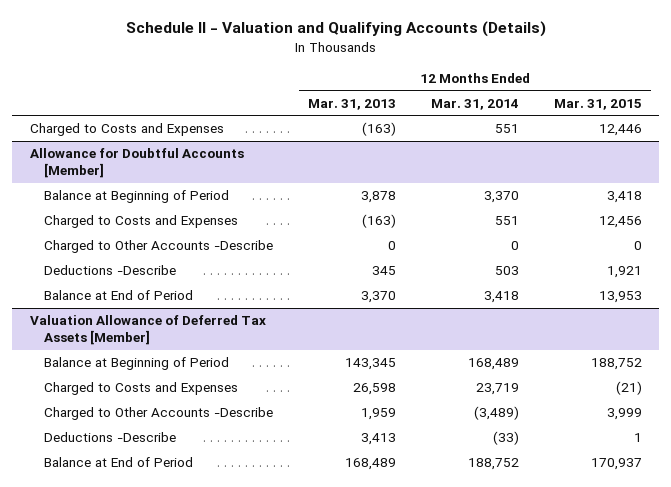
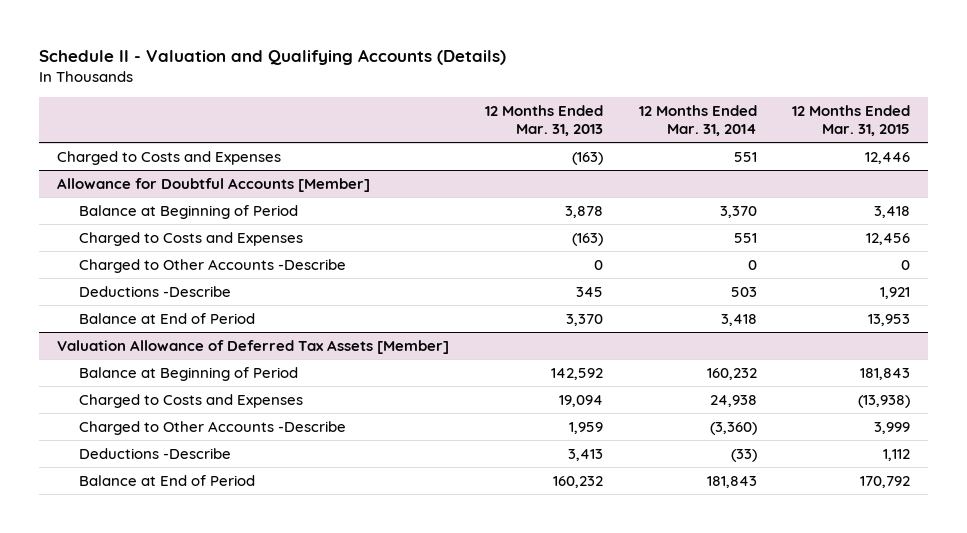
[344,358,396,371] 143,345 -> [550,367,603,380] 142,592
[467,358,519,371] 168,489 -> [706,367,757,380] 160,232
[590,358,642,371] 188,752 -> [860,367,911,380] 181,843
[352,383,396,396] 26,598 -> [558,394,603,407] 19,094
[475,383,519,396] 23,719 -> [709,394,757,407] 24,938
[615,381,642,396] (21) -> [858,394,911,408] (13,938)
[473,406,519,421] (3,489) -> [709,421,757,435] (3,360)
[633,433,642,443] 1 -> [883,448,911,461] 1,112
[344,458,396,471] 168,489 -> [552,475,603,488] 160,232
[467,458,519,471] 188,752 -> [706,475,757,488] 181,843
[590,458,642,471] 170,937 -> [860,475,911,488] 170,792

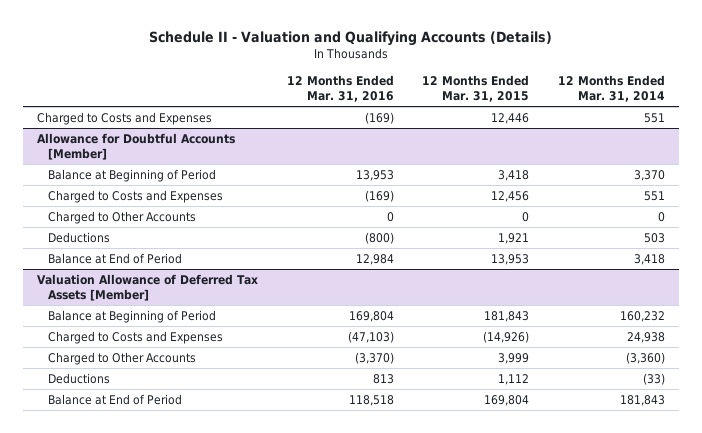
[484,104,603,136] 12 Months Ended Mar. 31, 2013 -> none
none -> [286,75,394,103] 12 Months Ended Mar. 31, 2016
[79,258,347,273] Charged to Other Accounts -Describe -> [48,210,197,224] Charged to Other Accounts
[79,285,232,297] Deductions -Describe -> [48,231,111,243] Deductions
[858,394,911,408] (13,938) -> [483,330,530,343] (14,926)
[79,420,347,435] Charged to Other Accounts -Describe -> [48,351,197,365] Charged to Other Accounts
[79,447,232,459] Deductions -Describe -> [48,372,111,384] Deductions
[860,475,911,488] 170,792 -> [484,394,530,406] 169,804

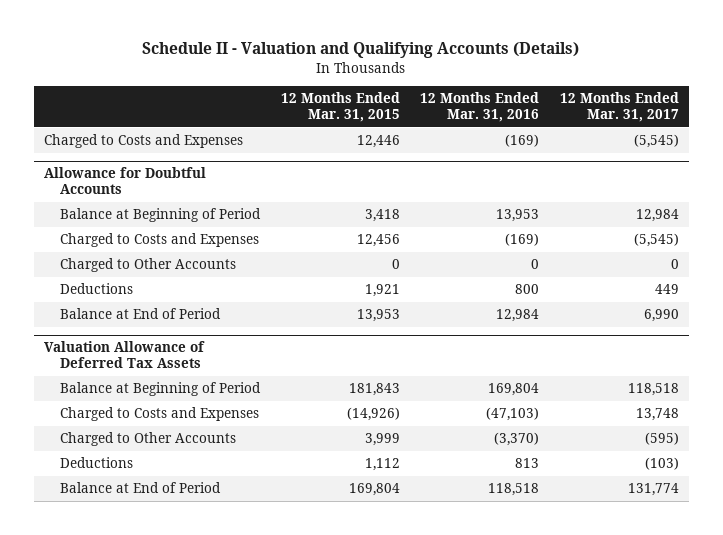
[557,75,665,103] 12 Months Ended Mar. 31, 2014 -> none
none -> [560,92,680,123] 12 Months Ended Mar. 31, 2017
[37,132,236,161] Allowance for Doubtful Accounts [Member] -> [43,167,206,195] Allowance for Doubtful Accounts
[364,231,394,244] (800) -> [515,284,540,295] 800
[37,273,259,302] Valuation Allowance of Deferred Tax Assets [Member] -> [43,341,205,369] Valuation Allowance of Deferred Tax Assets

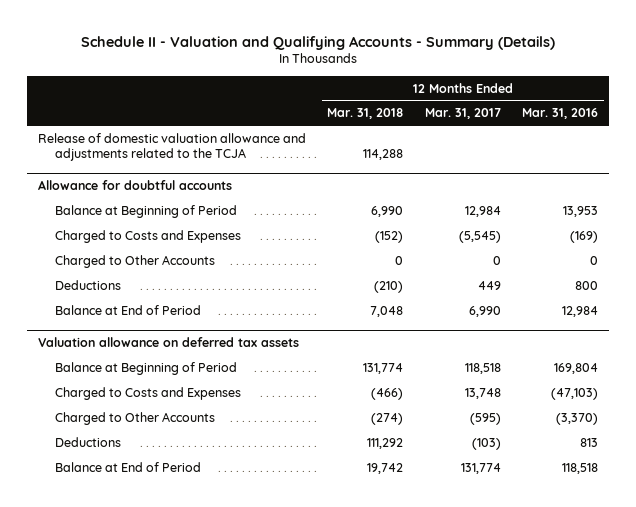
[142,42,580,59] Schedule II - Valuation and Qualifying Accounts (Details) -> [81,35,556,50] Schedule II - Valuation and Qualifying Accounts - Summary (Details)
[280,92,400,123] 12 Months Ended Mar. 31, 2015 -> none
none -> [327,108,404,120] Mar. 31, 2018
[43,134,243,149] Charged to Costs and Expenses -> none
none -> [37,132,306,162] Release of domestic valuation allowance and adjustments related to the TCJA
[43,167,206,195] Allowance for Doubtful Accounts -> [37,180,232,191] Allowance for doubtful accounts
[43,341,205,369] Valuation Allowance of Deferred Tax Assets -> [37,337,299,348] Valuation allowance on deferred tax assets

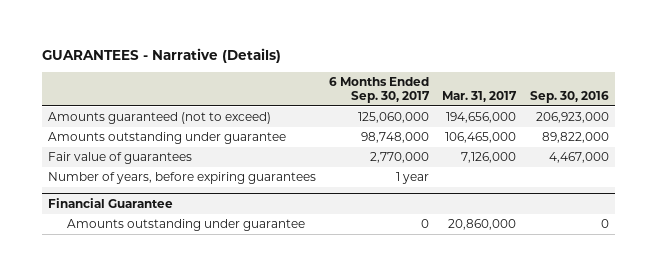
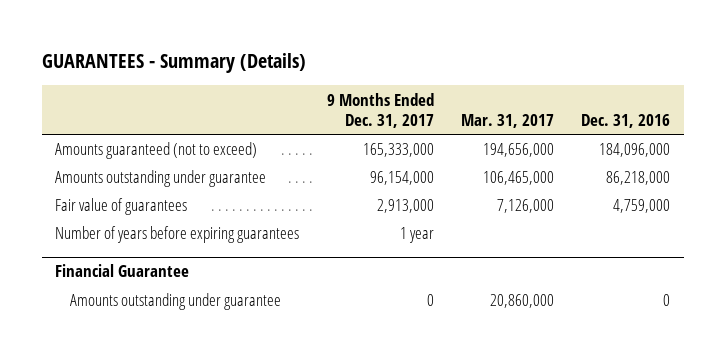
[41,48,281,64] GUARANTEES - Narrative (Details) -> [41,53,306,74] GUARANTEES - Summary (Details)
[329,77,431,103] 6 Months Ended Sep. 30, 2017 -> none
[529,90,609,103] Sep. 30, 2016 -> none
none -> [326,92,434,128] 9 Months Ended Dec. 31, 2017
none -> [580,113,670,128] Dec. 31, 2016
[48,172,317,185] Number of years, before expiring guarantees -> [55,226,300,244] Number of years before expiring guarantees

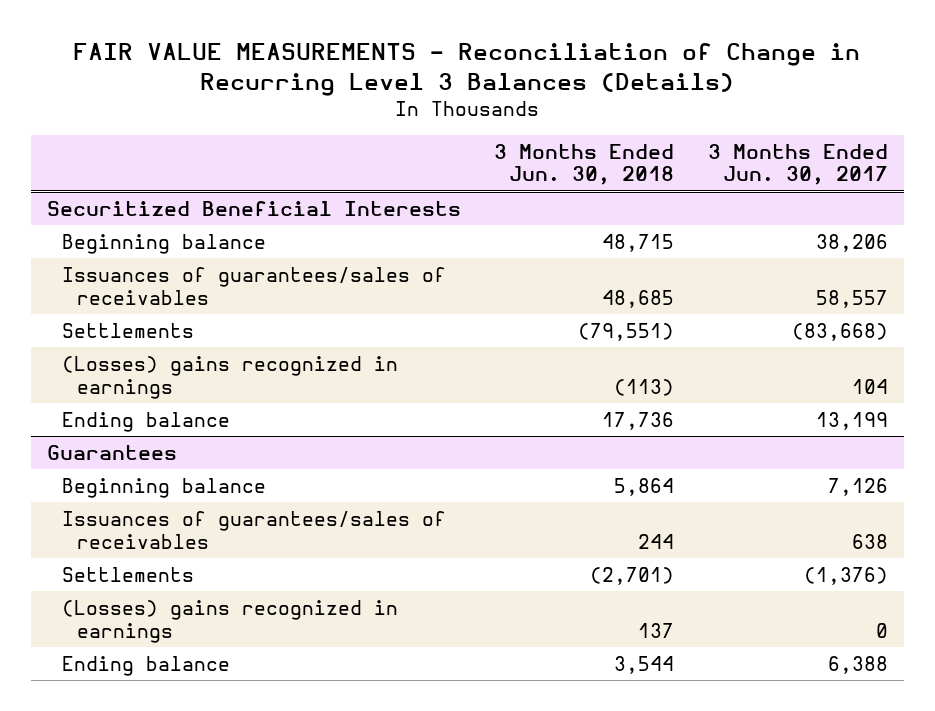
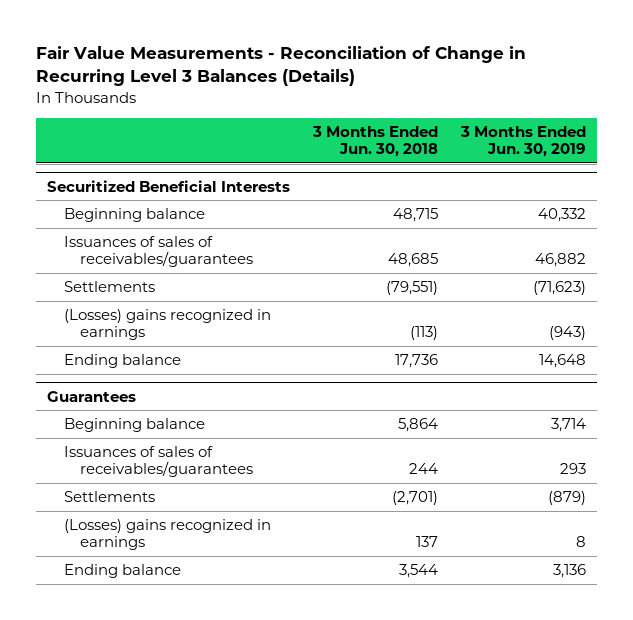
[73,43,861,96] FAIR VALUE MEASUREMENTS - Reconciliation of Change in Recurring Level 3 Balances (Details) -> [35,46,526,87] Fair Value Measurements - Reconciliation of Change in Recurring Level 3 Balances (Details)
[707,143,888,186] 3 Months Ended Jun. 30, 2017 -> none
none -> [459,125,586,158] 3 Months Ended Jun. 30, 2019
[62,266,447,305] Issuances of guarantees/sales of receivables -> [63,236,254,268] Issuances of sales of receivables/guarantees
[62,510,447,549] Issuances of guarantees/sales of receivables -> [63,446,254,478] Issuances of sales of receivables/guarantees

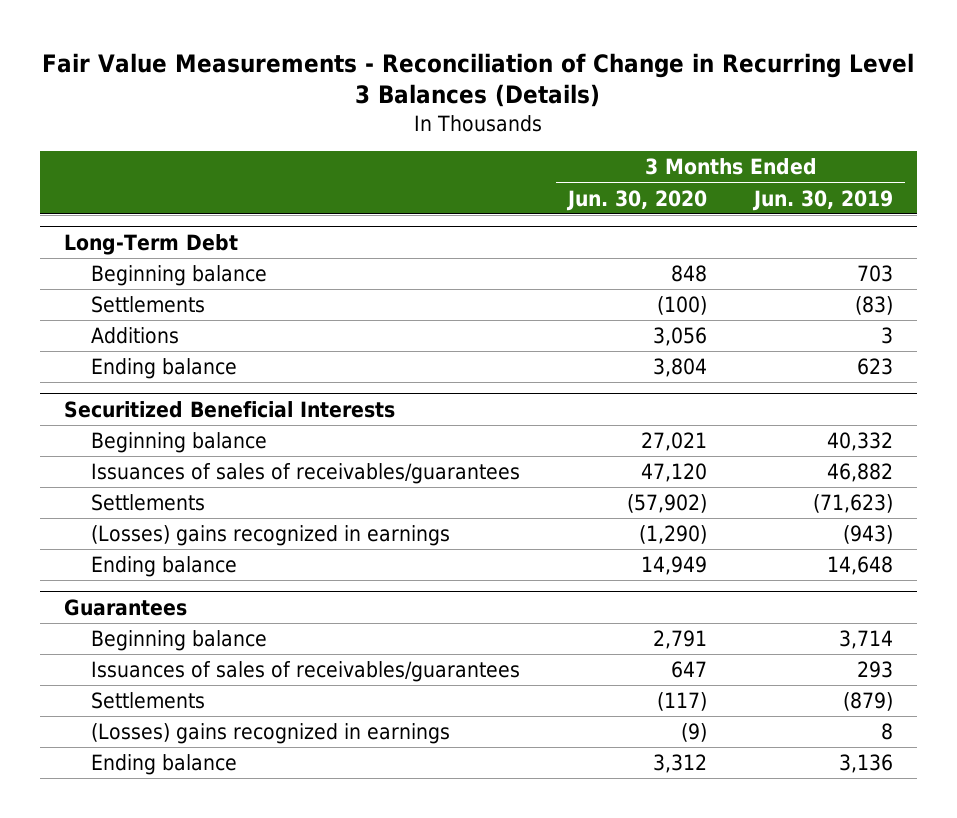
[312,125,439,158] 3 Months Ended Jun. 30, 2018 -> none
none -> [565,189,707,211] Jun. 30, 2020
none -> [63,234,238,256] Long-Term Debt
none -> [91,265,268,287] Beginning balance
none -> [91,296,206,314] Settlements
none -> [91,327,180,345] Additions
none -> [91,358,238,380] Ending balance

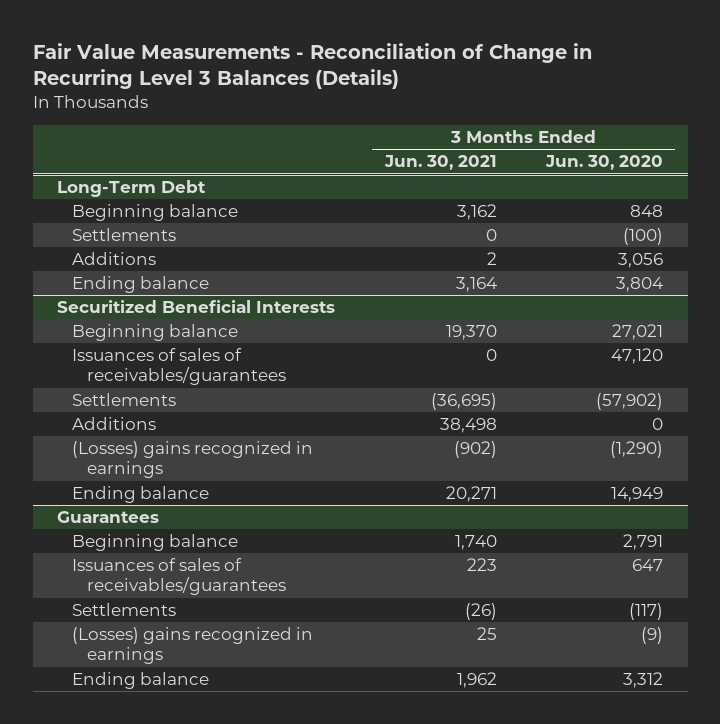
[752,189,894,211] Jun. 30, 2019 -> none
none -> [383,155,497,171] Jun. 30, 2021
none -> [72,417,157,431] Additions

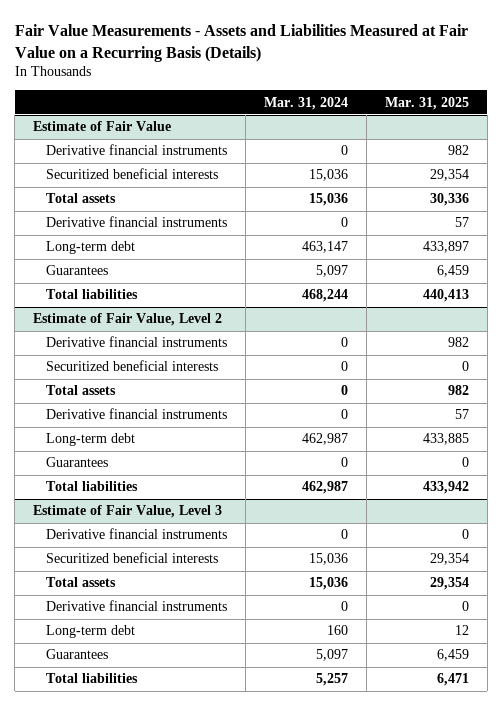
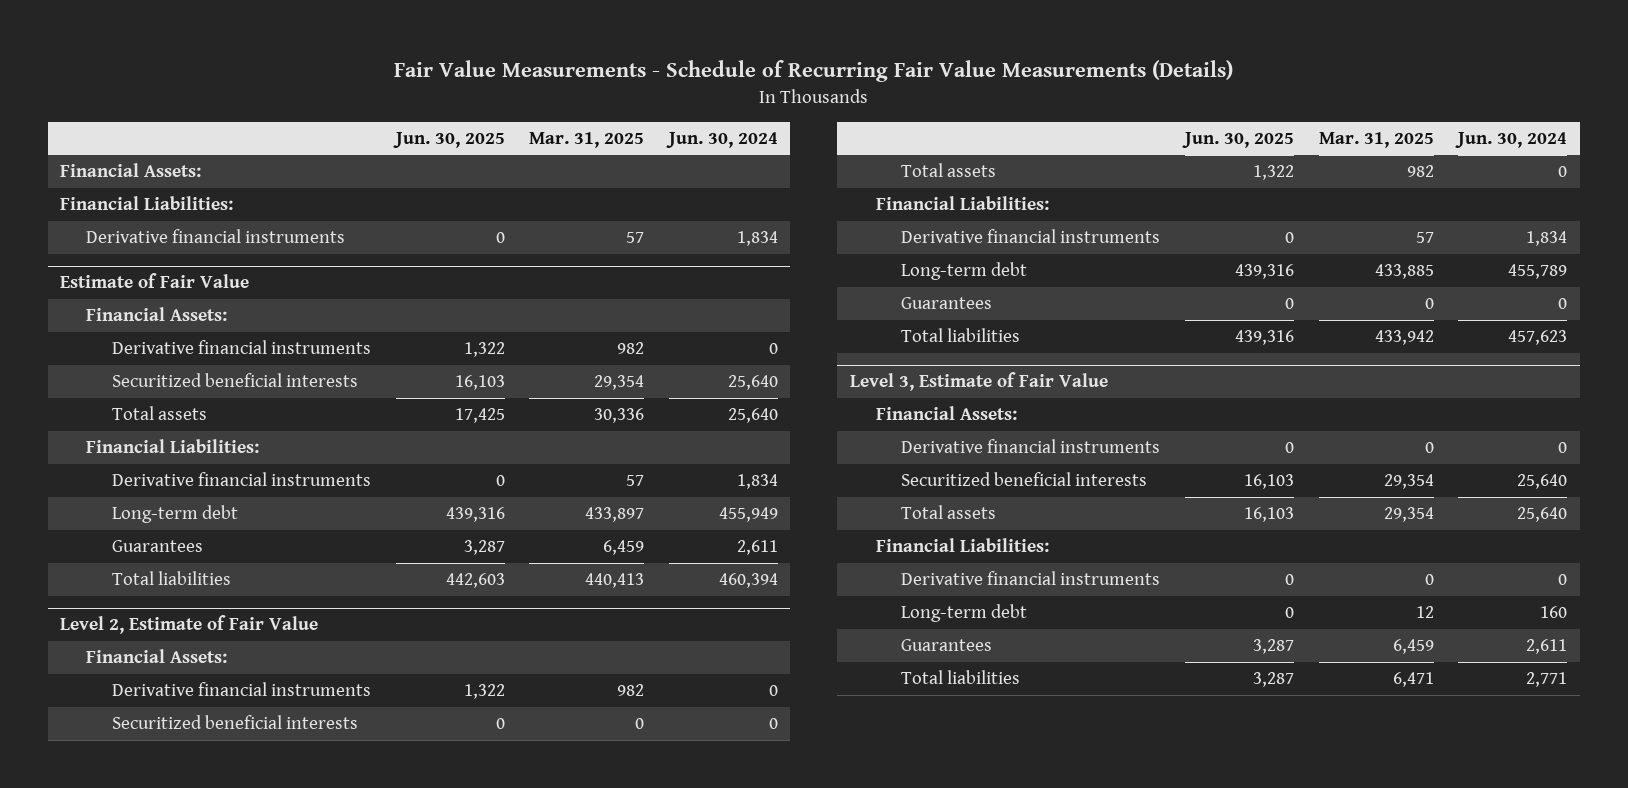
[14,24,468,62] Fair Value Measurements - Assets and Liabilities Measured at Fair Value on a Recurring Basis (Details) -> [393,60,1233,83] Fair Value Measurements - Schedule of Recurring Fair Value Measurements (Details)
[263,96,348,110] Mar. 31, 2024 -> none
none -> [392,131,505,148] Jun. 30, 2025
none -> [665,131,778,148] Jun. 30, 2024
none -> [60,163,202,178] Financial Assets:
none -> [60,196,234,211] Financial Liabilities:
none -> [86,229,346,244] Derivative financial instruments
none -> [86,307,228,322] Financial Assets:
none -> [86,439,260,454] Financial Liabilities:
[32,313,222,327] Estimate of Fair Value, Level 2 -> [60,615,319,635] Level 2, Estimate of Fair Value
none -> [86,649,228,664] Financial Assets:
none -> [875,196,1049,211] Financial Liabilities:
[32,505,222,519] Estimate of Fair Value, Level 3 -> [849,372,1108,392] Level 3, Estimate of Fair Value
none -> [875,406,1017,421] Financial Assets:
none -> [875,538,1049,553] Financial Liabilities:

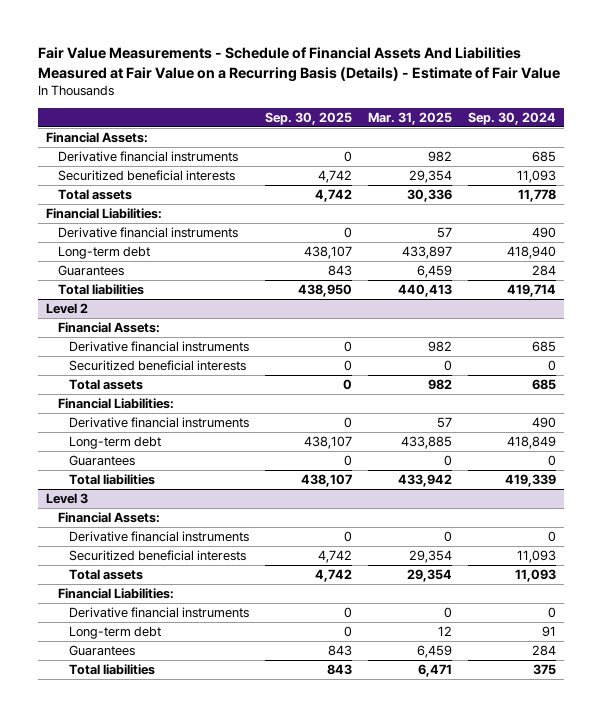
[393,60,1233,83] Fair Value Measurements - Schedule of Recurring Fair Value Measurements (Details) -> [38,47,561,82] Fair Value Measurements - Schedule of Financial Assets And Liabilities Measured at Fair Value on a Recurring Basis (Details) - Estimate of Fair Value
[392,131,505,148] Jun. 30, 2025 -> none
[665,131,778,148] Jun. 30, 2024 -> none
none -> [264,111,352,125] Sep. 30, 2025
none -> [467,111,556,125] Sep. 30, 2024
[60,196,234,211] Financial Liabilities: -> none
[86,229,346,244] Derivative financial instruments -> none
[60,273,250,289] Estimate of Fair Value -> none
[86,307,228,322] Financial Assets: -> none
[60,615,319,635] Level 2, Estimate of Fair Value -> none
none -> [46,302,89,314] Level 2
[849,372,1108,392] Level 3, Estimate of Fair Value -> none
none -> [46,492,89,504] Level 3

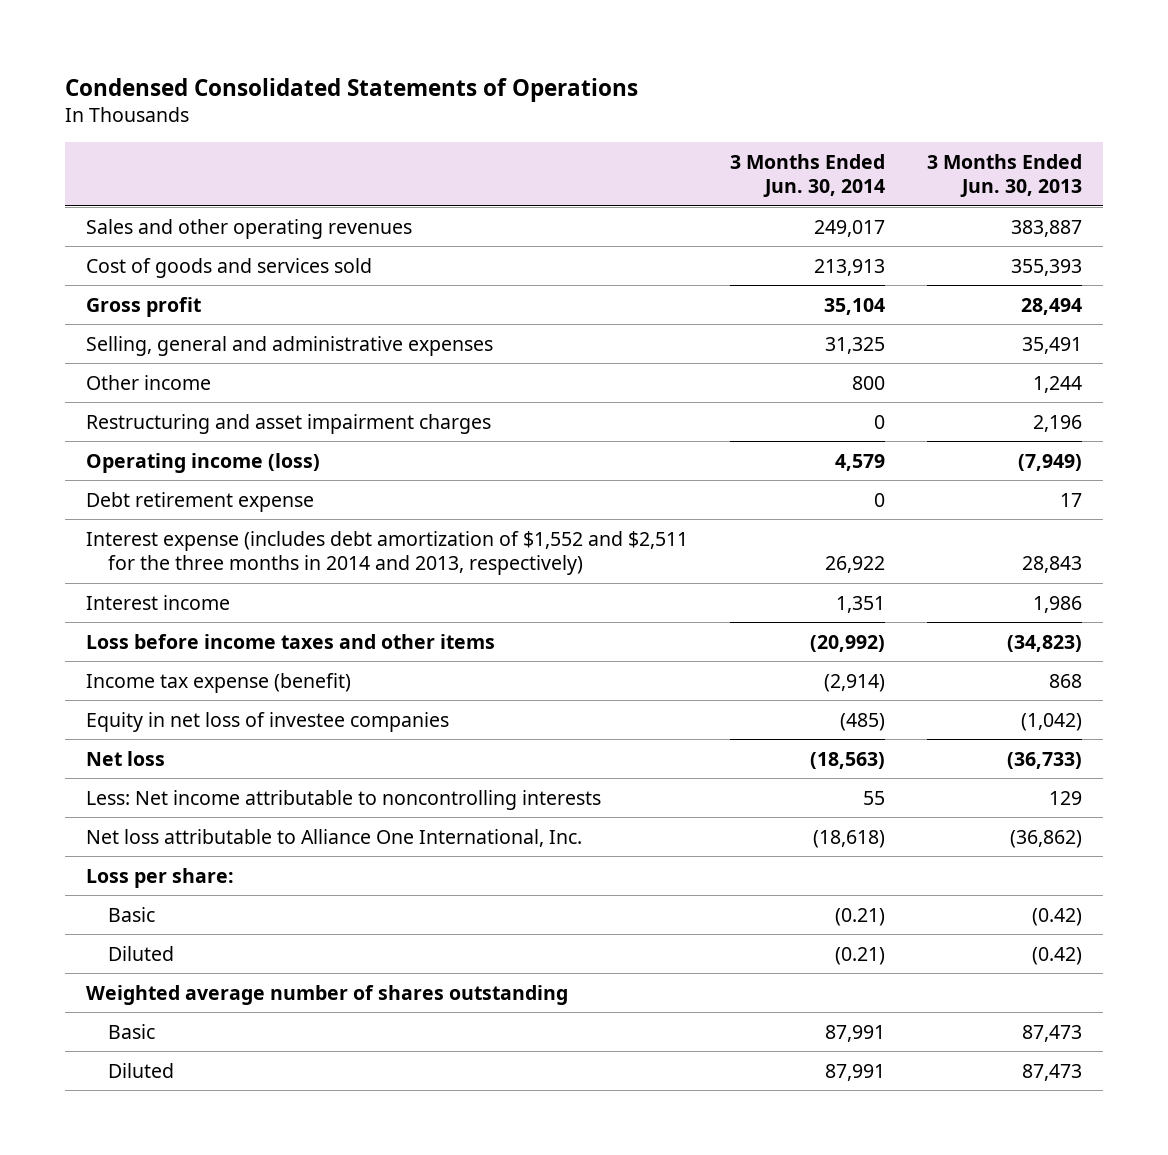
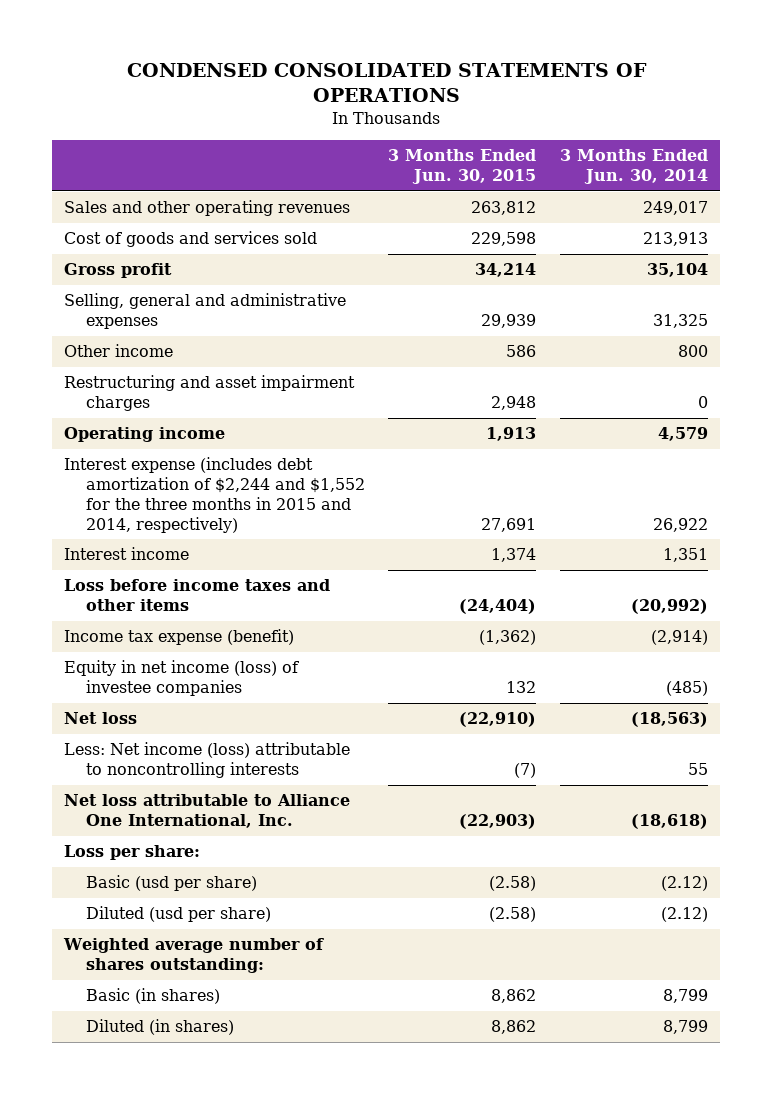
[65,77,639,102] Condensed Consolidated Statements of Operations -> [127,63,648,103] CONDENSED CONSOLIDATED STATEMENTS OF OPERATIONS
[926,153,1082,198] 3 Months Ended Jun. 30, 2013 -> none
none -> [388,149,537,185] 3 Months Ended Jun. 30, 2015
[86,491,315,512] Debt retirement expense -> none
[86,452,321,473] Operating income (loss) -> [63,427,225,443] Operating income
[86,530,689,575] Interest expense (includes debt amortization of $1,552 and $2,511 for the three months in 2014 and 2013, respectively) -> [63,457,365,533] Interest expense (includes debt amortization of $2,244 and $1,552 for the three months in 2015 and 2014, respectively)
[86,711,450,732] Equity in net loss of investee companies -> [63,660,299,697] Equity in net income (loss) of investee companies
[86,789,602,810] Less: Net income attributable to noncontrolling interests -> [63,742,350,779] Less: Net income (loss) attributable to noncontrolling interests
[108,906,156,922] Basic -> [85,875,257,892] Basic (usd per share)
[835,907,886,926] (0.21) -> [661,876,709,892] (2.12)
[108,945,175,961] Diluted -> [85,906,271,923] Diluted (usd per share)
[835,946,886,965] (0.21) -> [661,907,709,923] (2.12)
[86,984,569,1005] Weighted average number of shares outstanding -> [62,938,324,974] Weighted average number of shares outstanding:
[108,1023,156,1039] Basic -> [85,988,220,1005] Basic (in shares)
[825,1024,886,1042] 87,991 -> [663,989,709,1004] 8,799
[108,1062,175,1078] Diluted -> [85,1019,234,1036] Diluted (in shares)
[825,1063,886,1081] 87,991 -> [663,1020,709,1035] 8,799

